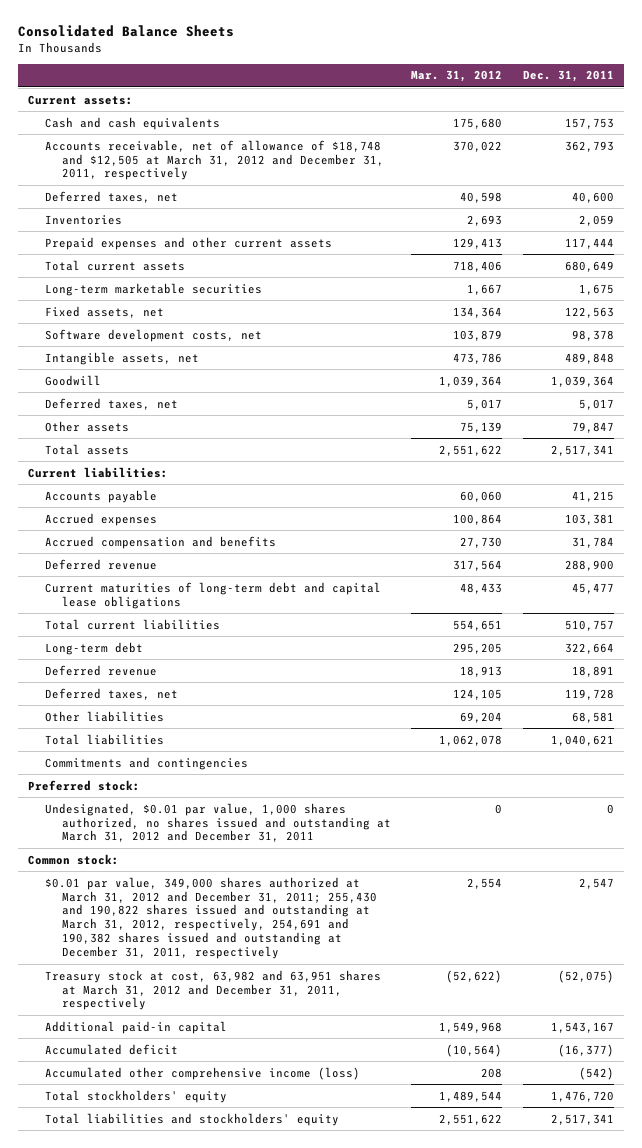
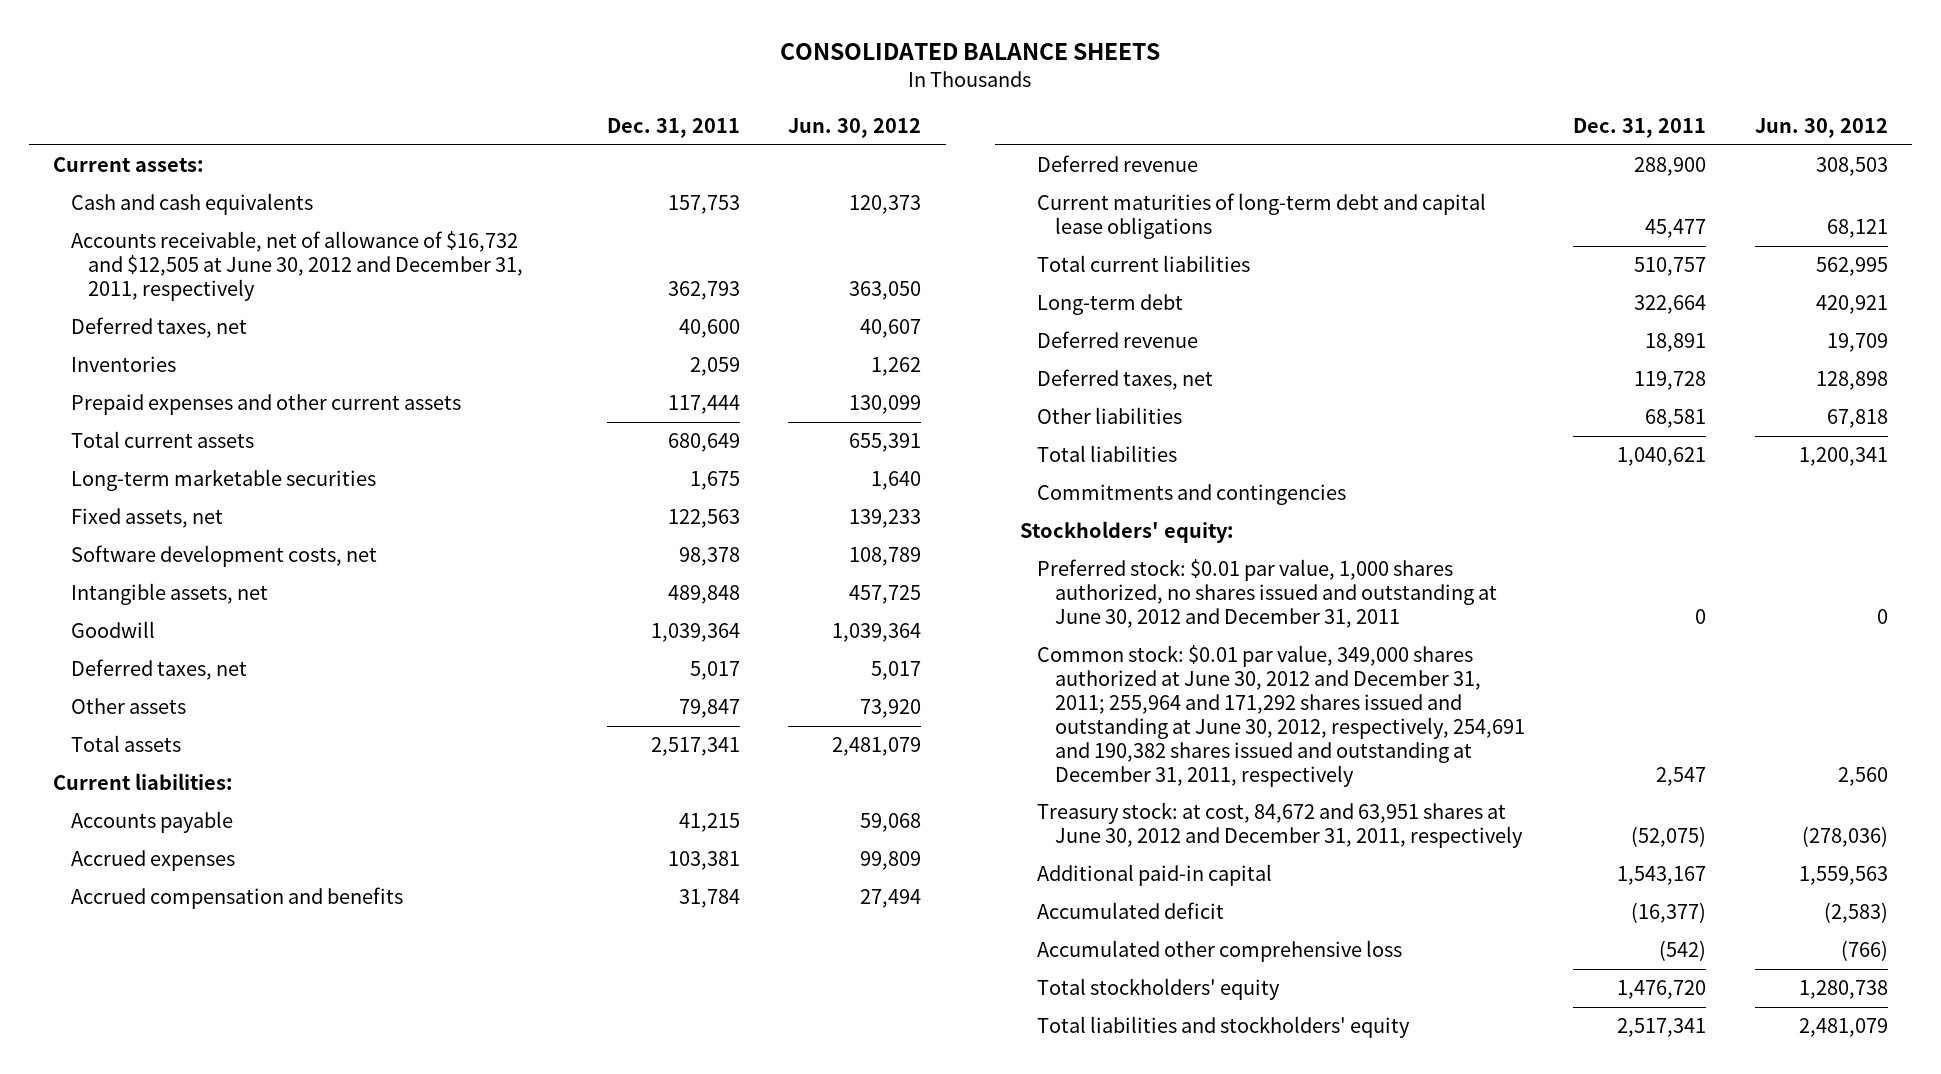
[17,25,234,38] Consolidated Balance Sheets -> [780,42,1161,60] CONSOLIDATED BALANCE SHEETS
[411,70,503,83] Mar. 31, 2012 -> none
none -> [788,117,922,138] Jun. 30, 2012
[44,139,384,181] Accounts receivable, net of allowance of $18,748 and $12,505 at March 31, 2012 and December 31, 2011, respectively -> [70,231,523,302] Accounts receivable, net of allowance of $16,732 and $12,505 at June 30, 2012 and December 31, 2011, respectively
[28,779,141,791] Preferred stock: -> none
[28,853,120,865] Common stock: -> none
none -> [1019,521,1234,544] Stockholders' equity:
[44,802,391,843] Undesignated, $0.01 par value, 1,000 shares authorized, no shares issued and outstanding at March 31, 2012 and December 31, 2011 -> [1037,559,1497,629] Preferred stock: $0.01 par value, 1,000 shares authorized, no shares issued and outstanding at June 30, 2012 and December 31, 2011
[44,876,377,960] $0.01 par value, 349,000 shares authorized at March 31, 2012 and December 31, 2011; 255,430 and 190,822 shares issued and outstanding at March 31, 2012, respectively, 254,691 and 190,382 shares issued and outstanding at December 31, 2011, respectively -> [1037,645,1525,787] Common stock: $0.01 par value, 349,000 shares authorized at June 30, 2012 and December 31, 2011; 255,964 and 171,292 shares issued and outstanding at June 30, 2012, respectively, 254,691 and 190,382 shares issued and outstanding at December 31, 2011, respectively
[44,969,381,1011] Treasury stock at cost, 63,982 and 63,951 shares at March 31, 2012 and December 31, 2011, respectively -> [1037,802,1523,849] Treasury stock: at cost, 84,672 and 63,951 shares at June 30, 2012 and December 31, 2011, respectively
[44,1066,360,1080] Accumulated other comprehensive income (loss) -> [1037,940,1403,963] Accumulated other comprehensive loss

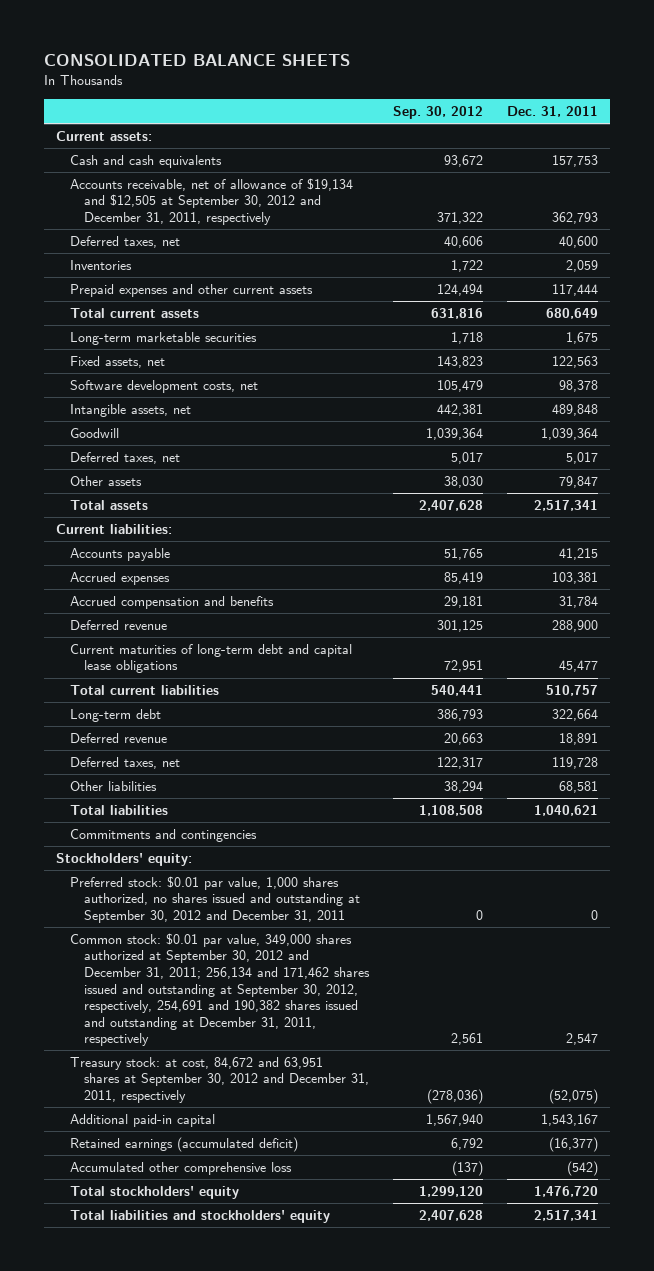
[788,117,922,138] Jun. 30, 2012 -> none
none -> [392,106,483,120] Sep. 30, 2012
[70,231,523,302] Accounts receivable, net of allowance of $16,732 and $12,505 at June 30, 2012 and December 31, 2011, respectively -> [69,177,353,226] Accounts receivable, net of allowance of $19,134 and $12,505 at September 30, 2012 and December 31, 2011, respectively
[1037,559,1497,629] Preferred stock: $0.01 par value, 1,000 shares authorized, no shares issued and outstanding at June 30, 2012 and December 31, 2011 -> [69,875,360,924] Preferred stock: $0.01 par value, 1,000 shares authorized, no shares issued and outstanding at September 30, 2012 and December 31, 2011
[1037,645,1525,787] Common stock: $0.01 par value, 349,000 shares authorized at June 30, 2012 and December 31, 2011; 255,964 and 171,292 shares issued and outstanding at June 30, 2012, respectively, 254,691 and 190,382 shares issued and outstanding at December 31, 2011, respectively -> [69,932,370,1047] Common stock: $0.01 par value, 349,000 shares authorized at September 30, 2012 and December 31, 2011; 256,134 and 171,462 shares issued and outstanding at September 30, 2012, respectively, 254,691 and 190,382 shares issued and outstanding at December 31, 2011, respectively
[1037,802,1523,849] Treasury stock: at cost, 84,672 and 63,951 shares at June 30, 2012 and December 31, 2011, respectively -> [69,1056,369,1104] Treasury stock: at cost, 84,672 and 63,951 shares at September 30, 2012 and December 31, 2011, respectively
[1037,902,1225,920] Accumulated deficit -> [69,1136,298,1152] Retained earnings (accumulated deficit)

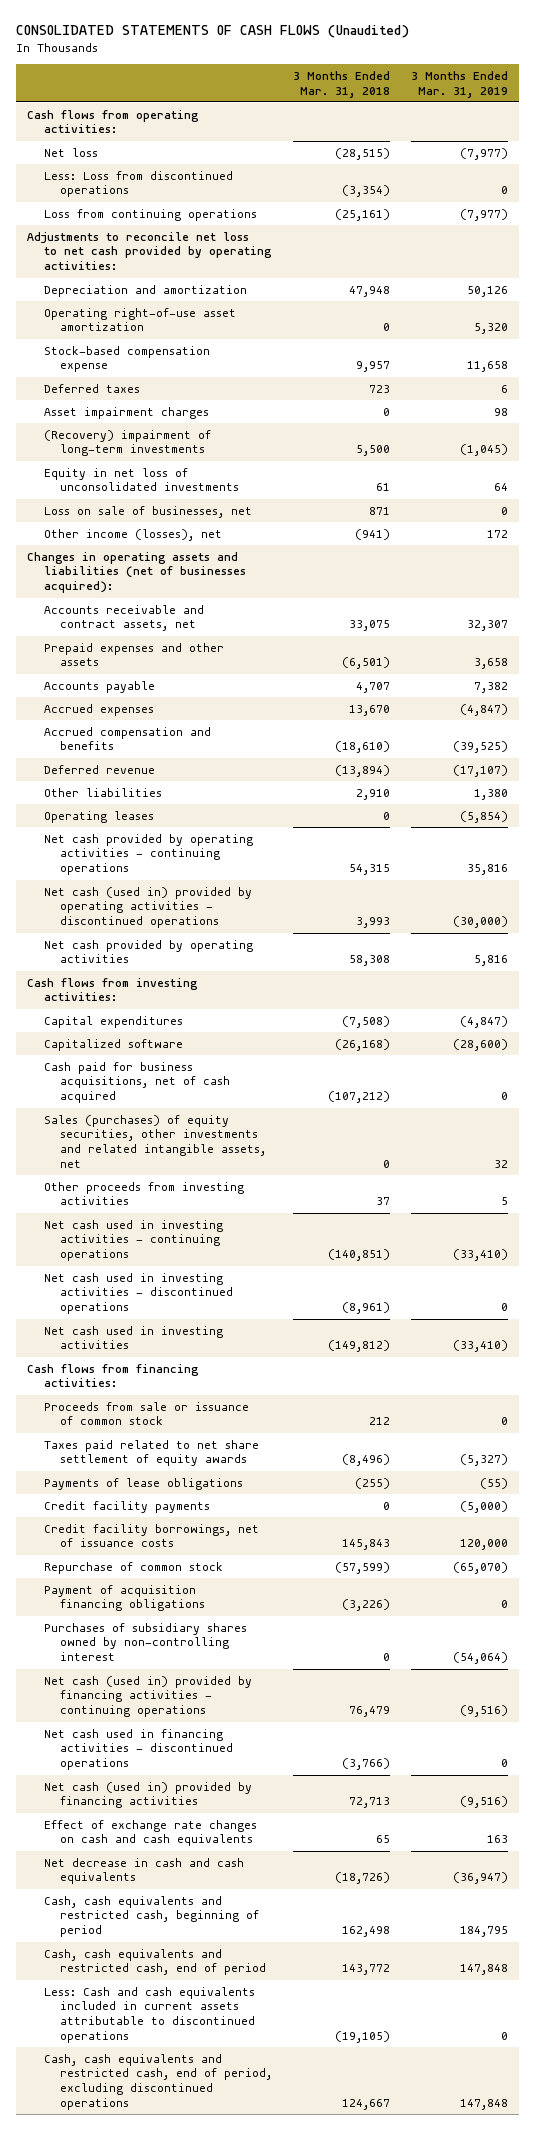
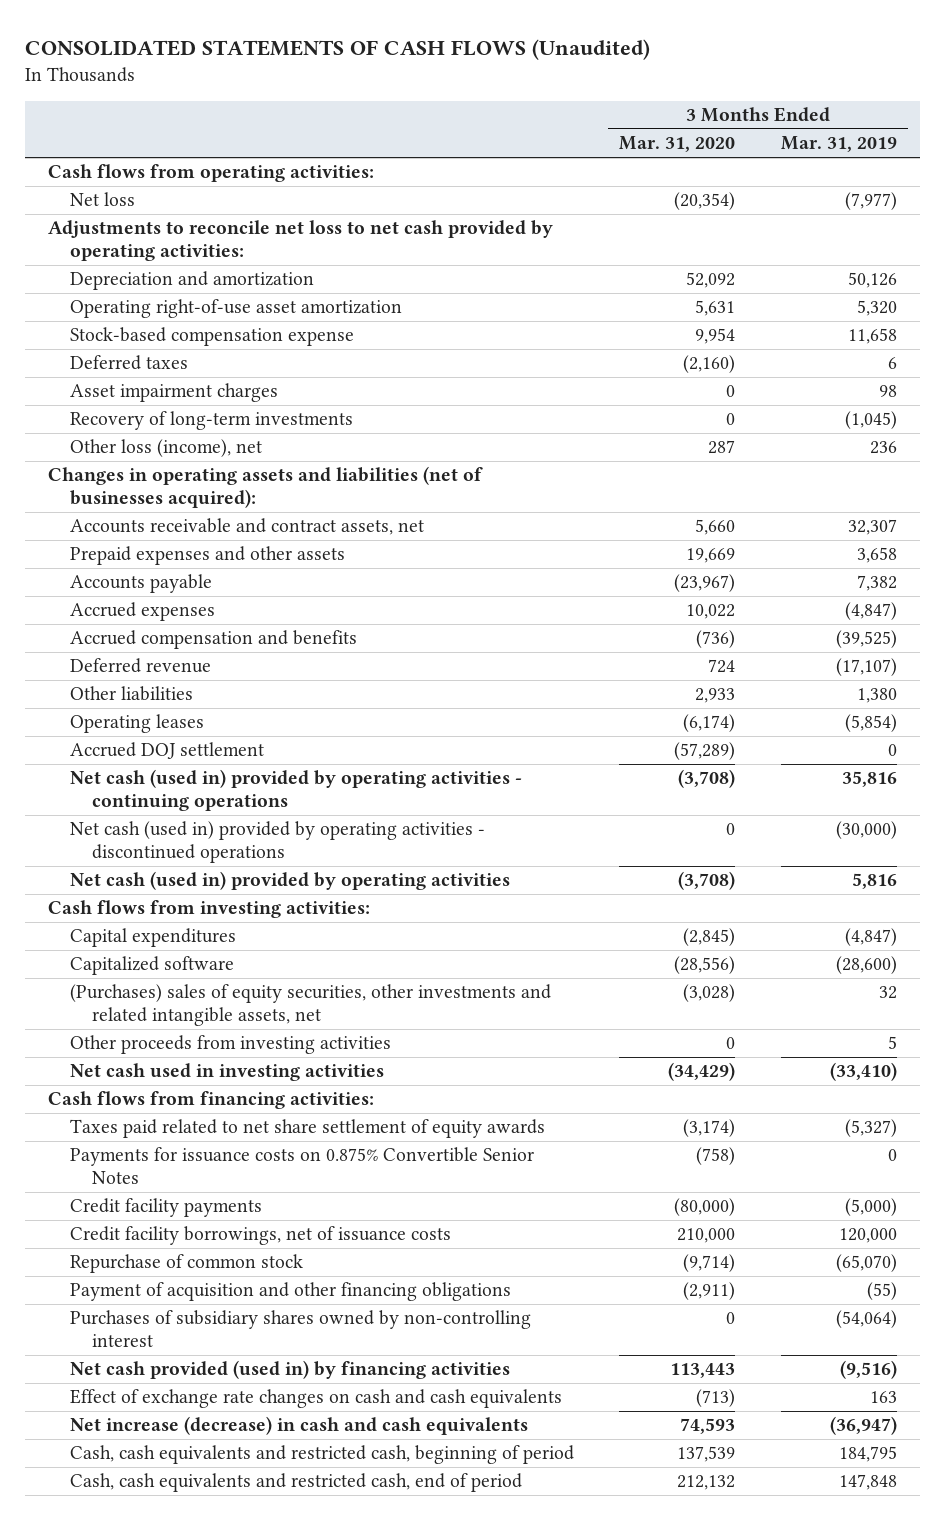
[293,70,391,98] 3 Months Ended Mar. 31, 2018 -> none
none -> [619,136,736,153] Mar. 31, 2020
[43,170,233,198] Less: Loss from discontinued operations -> none
[43,208,257,221] Loss from continuing operations -> none
[43,467,240,492] Equity in net loss of unconsolidated investments -> none
[43,505,252,518] Loss on sale of businesses, net -> none
[43,429,211,457] (Recovery) impairment of long-term investments -> [70,411,354,431] Recovery of long-term investments
[43,528,222,541] Other income (losses), net -> [70,439,263,458] Other loss (income), net
[487,529,509,538] 172 -> [869,441,897,455] 236
none -> [70,742,265,760] Accrued DOJ settlement
[43,833,253,876] Net cash provided by operating activities - continuing operations -> [70,769,523,812] Net cash (used in) provided by operating activities - continuing operations
[43,939,253,964] Net cash provided by operating activities -> [70,871,511,891] Net cash (used in) provided by operating activities
[43,1061,231,1104] Cash paid for business acquisitions, net of cash acquired -> none
[43,1114,267,1169] Sales (purchases) of equity securities, other investments and related intangible assets, net -> [70,984,552,1027] (Purchases) sales of equity securities, other investments and related intangible assets, net
[43,1219,223,1262] Net cash used in investing activities - continuing operations -> none
[43,1272,234,1315] Net cash used in investing activities - discontinued operations -> none
[43,1401,249,1426] Proceeds from sale or issuance of common stock -> none
[43,1477,243,1490] Payments of lease obligations -> none
none -> [70,1147,535,1185] Payments for issuance costs on 0.875% Convertible Senior Notes
[43,1584,206,1612] Payment of acquisition financing obligations -> [70,1282,512,1302] Payment of acquisition and other financing obligations
[501,1600,509,1609] 0 -> [866,1282,897,1301] (55)
[43,1675,252,1718] Net cash (used in) provided by financing activities - continuing operations -> none
[43,1728,234,1771] Net cash used in financing activities - discontinued operations -> none
[43,1781,252,1809] Net cash (used in) provided by financing activities -> [70,1360,511,1380] Net cash provided (used in) by financing activities
[43,1857,244,1885] Net decrease in cash and cash equivalents -> [70,1416,529,1436] Net increase (decrease) in cash and cash equivalents
[43,1986,256,2044] Less: Cash and cash equivalents included in current assets attributable to discontinued operations -> none
[43,2053,273,2111] Cash, cash equivalents and restricted cash, end of period, excluding discontinued operations -> none

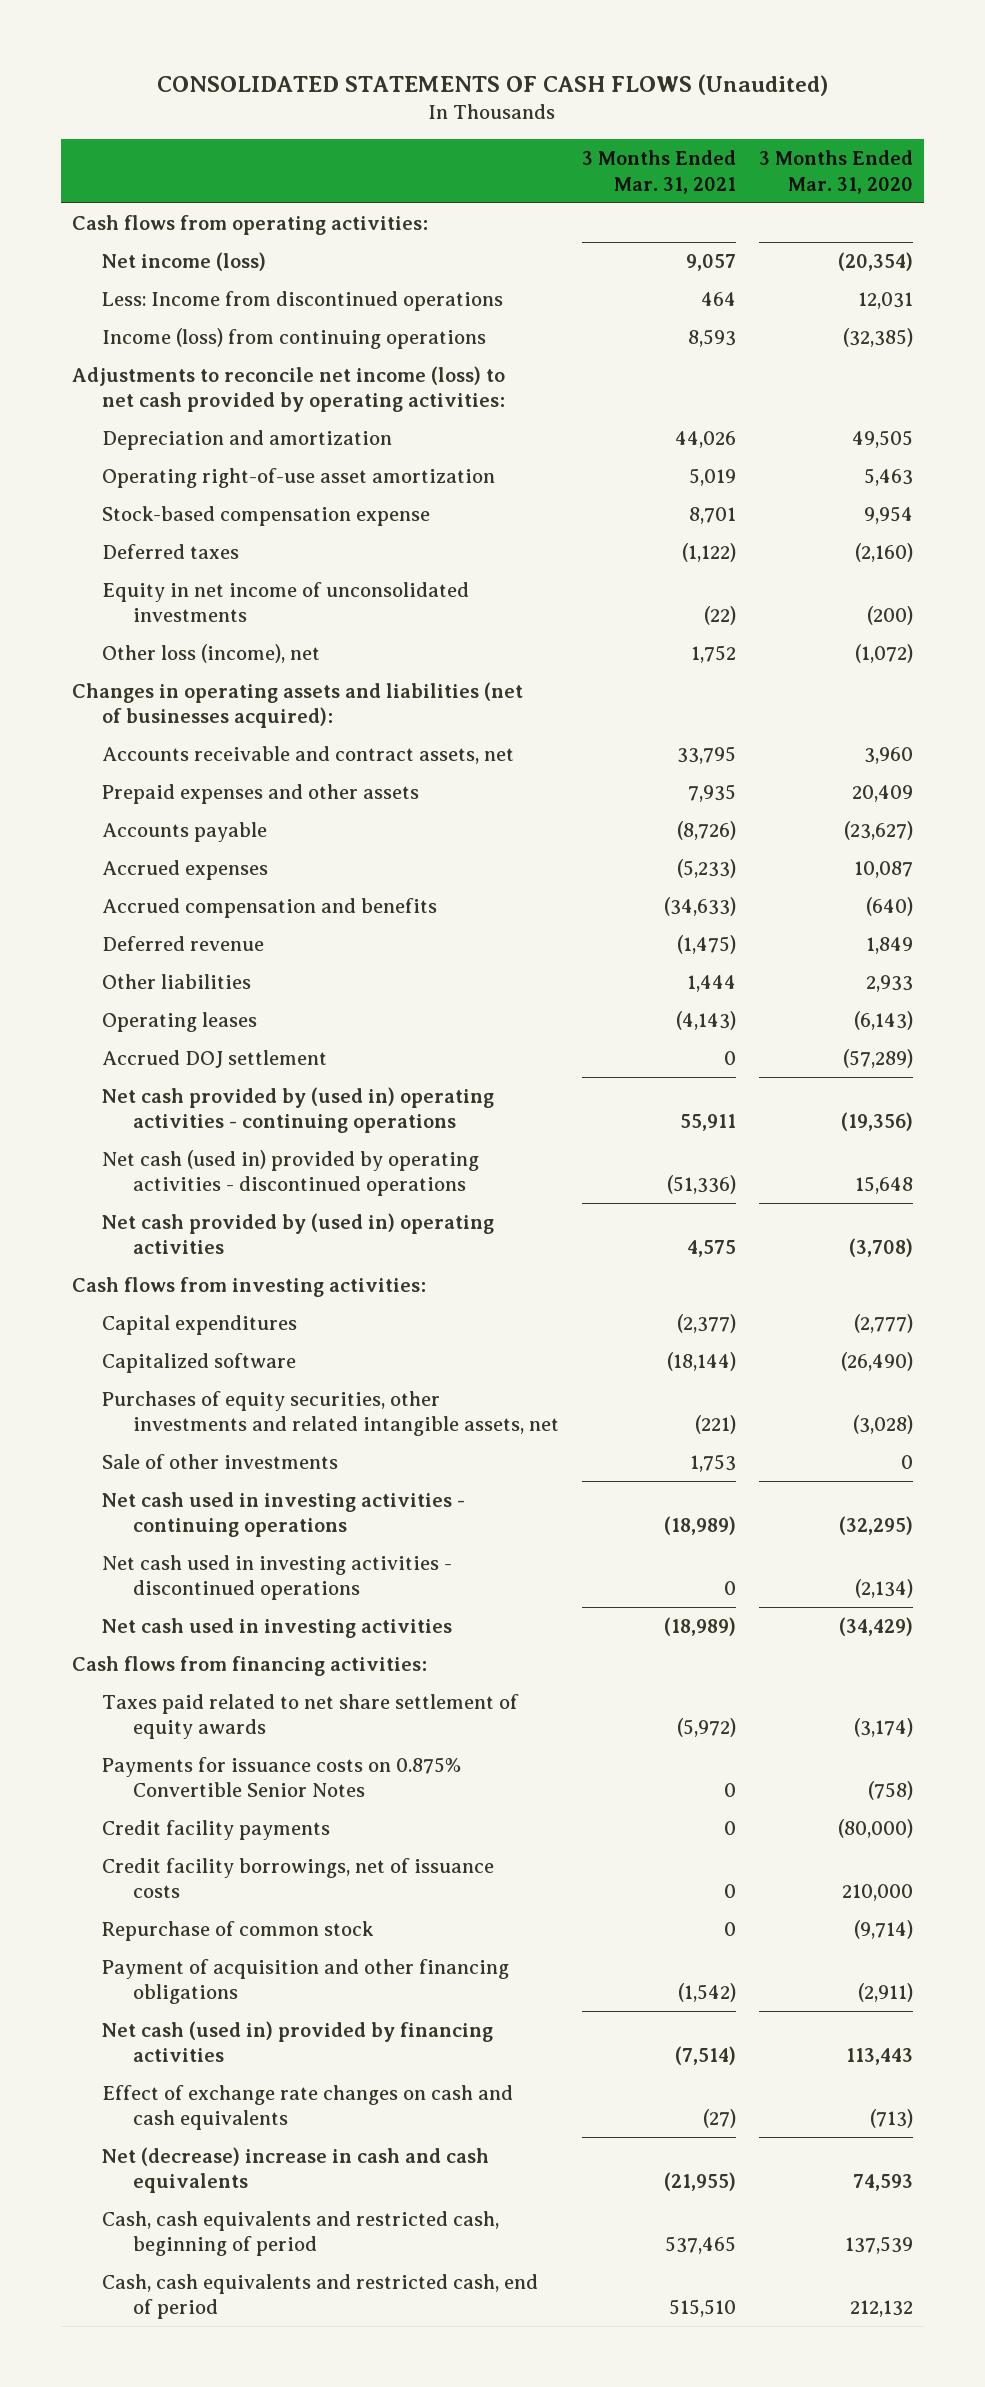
[780,136,897,153] Mar. 31, 2019 -> none
none -> [581,150,736,194] 3 Months Ended Mar. 31, 2021
[70,192,136,207] Net loss -> [102,252,267,272] Net income (loss)
none -> [102,291,504,312] Less: Income from discontinued operations
none -> [102,328,487,350] Income (loss) from continuing operations
[48,220,554,262] Adjustments to reconcile net loss to net cash provided by operating activities: -> [72,366,506,413] Adjustments to reconcile net income (loss) to net cash provided by operating activities:
[686,272,736,289] 52,092 -> [851,430,913,449] 49,505
[695,300,736,317] 5,631 -> [863,468,913,487] 5,463
[70,383,279,403] Asset impairment charges -> none
[70,411,354,431] Recovery of long-term investments -> none
none -> [102,582,470,623] Equity in net income of unconsolidated investments
[708,440,736,455] 287 -> [854,644,913,664] (1,072)
[695,519,736,536] 5,660 -> [863,747,913,765] 3,960
[686,548,736,564] 19,669 -> [851,785,913,803] 20,409
[674,574,736,593] (23,967) -> [843,821,913,841] (23,627)
[686,604,736,620] 10,022 -> [853,861,913,879] 10,087
[696,630,736,649] (736) -> [865,897,913,917] (640)
[708,659,736,674] 724 -> [865,937,913,955] 1,849
[683,714,736,733] (6,174) -> [853,1011,913,1031] (6,143)
[70,769,523,812] Net cash (used in) provided by operating activities - continuing operations -> [102,1087,495,1134] Net cash provided by (used in) operating activities - continuing operations
[678,769,736,789] (3,708) -> [840,1112,913,1132] (19,356)
[726,823,736,836] 0 -> [854,1176,913,1195] 15,648
[70,871,511,891] Net cash (used in) provided by operating activities -> [102,1213,495,1255] Net cash provided by (used in) operating activities
[70,1035,392,1055] Other proceeds from investing activities -> none
[683,928,736,947] (2,845) -> [853,1314,913,1334] (2,777)
[674,956,736,975] (28,556) -> [840,1352,913,1372] (26,490)
[70,984,552,1027] (Purchases) sales of equity securities, other investments and related intangible assets, net -> [102,1391,559,1437] Purchases of equity securities, other investments and related intangible assets, net
none -> [102,1454,339,1470] Sale of other investments
none -> [102,1492,466,1538] Net cash used in investing activities - continuing operations
none -> [102,1555,453,1601] Net cash used in investing activities - discontinued operations
[70,1310,532,1348] Purchases of subsidiary shares owned by non-controlling interest -> none
[70,1360,511,1380] Net cash provided (used in) by financing activities -> [102,2021,494,2063] Net cash (used in) provided by financing activities
[70,1416,529,1436] Net increase (decrease) in cash and cash equivalents -> [102,2147,490,2194] Net (decrease) increase in cash and cash equivalents

